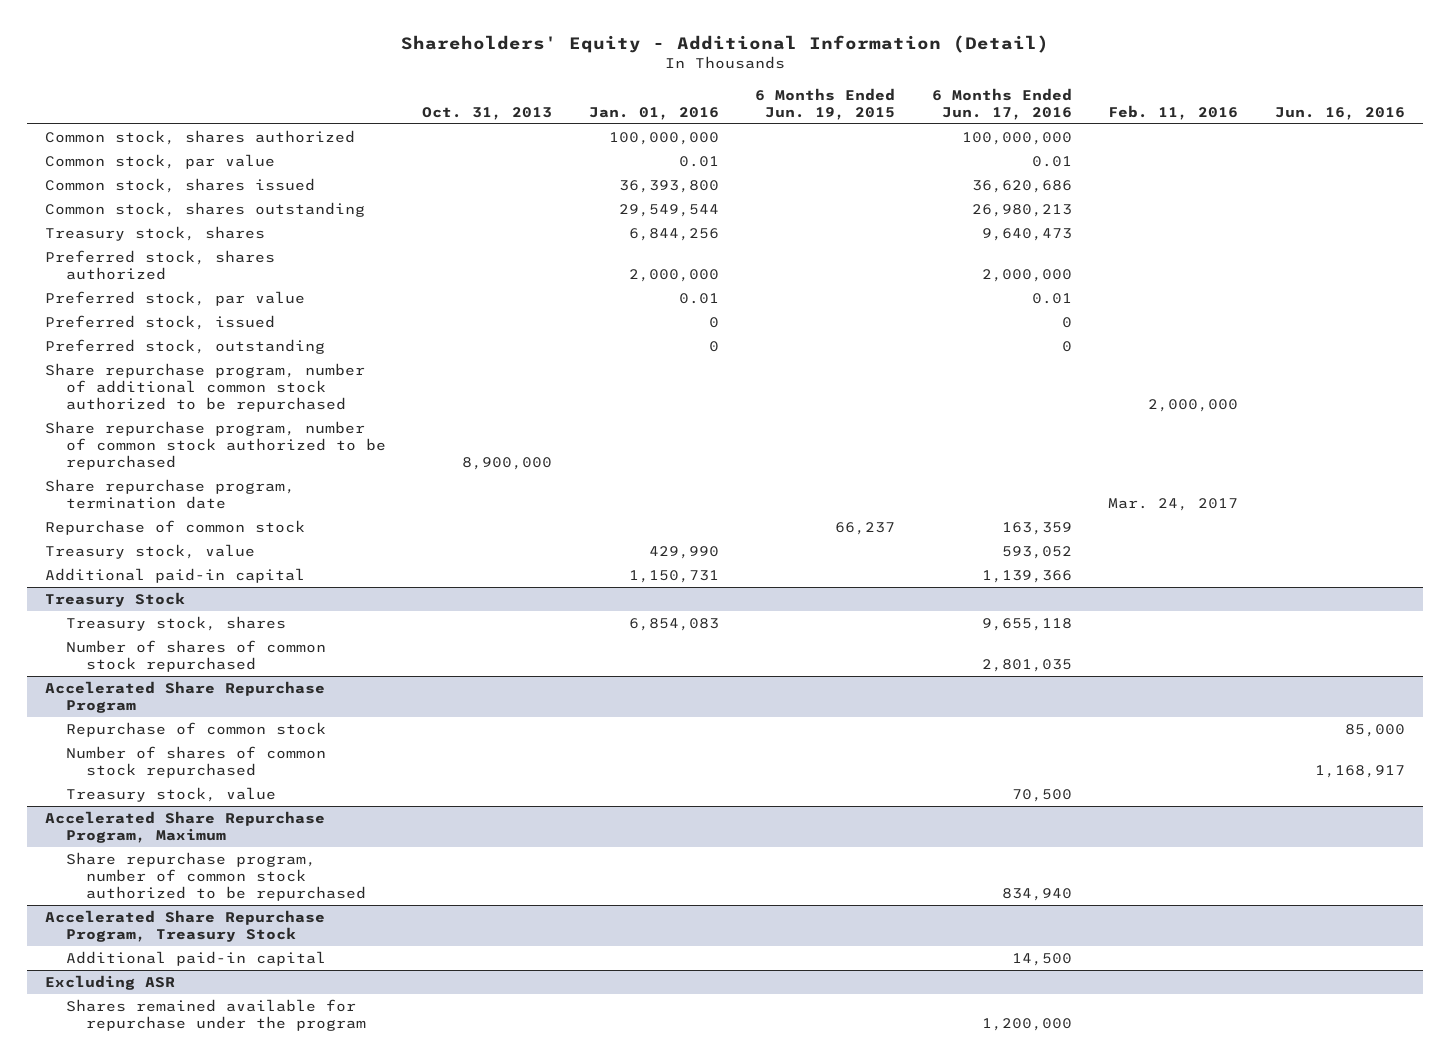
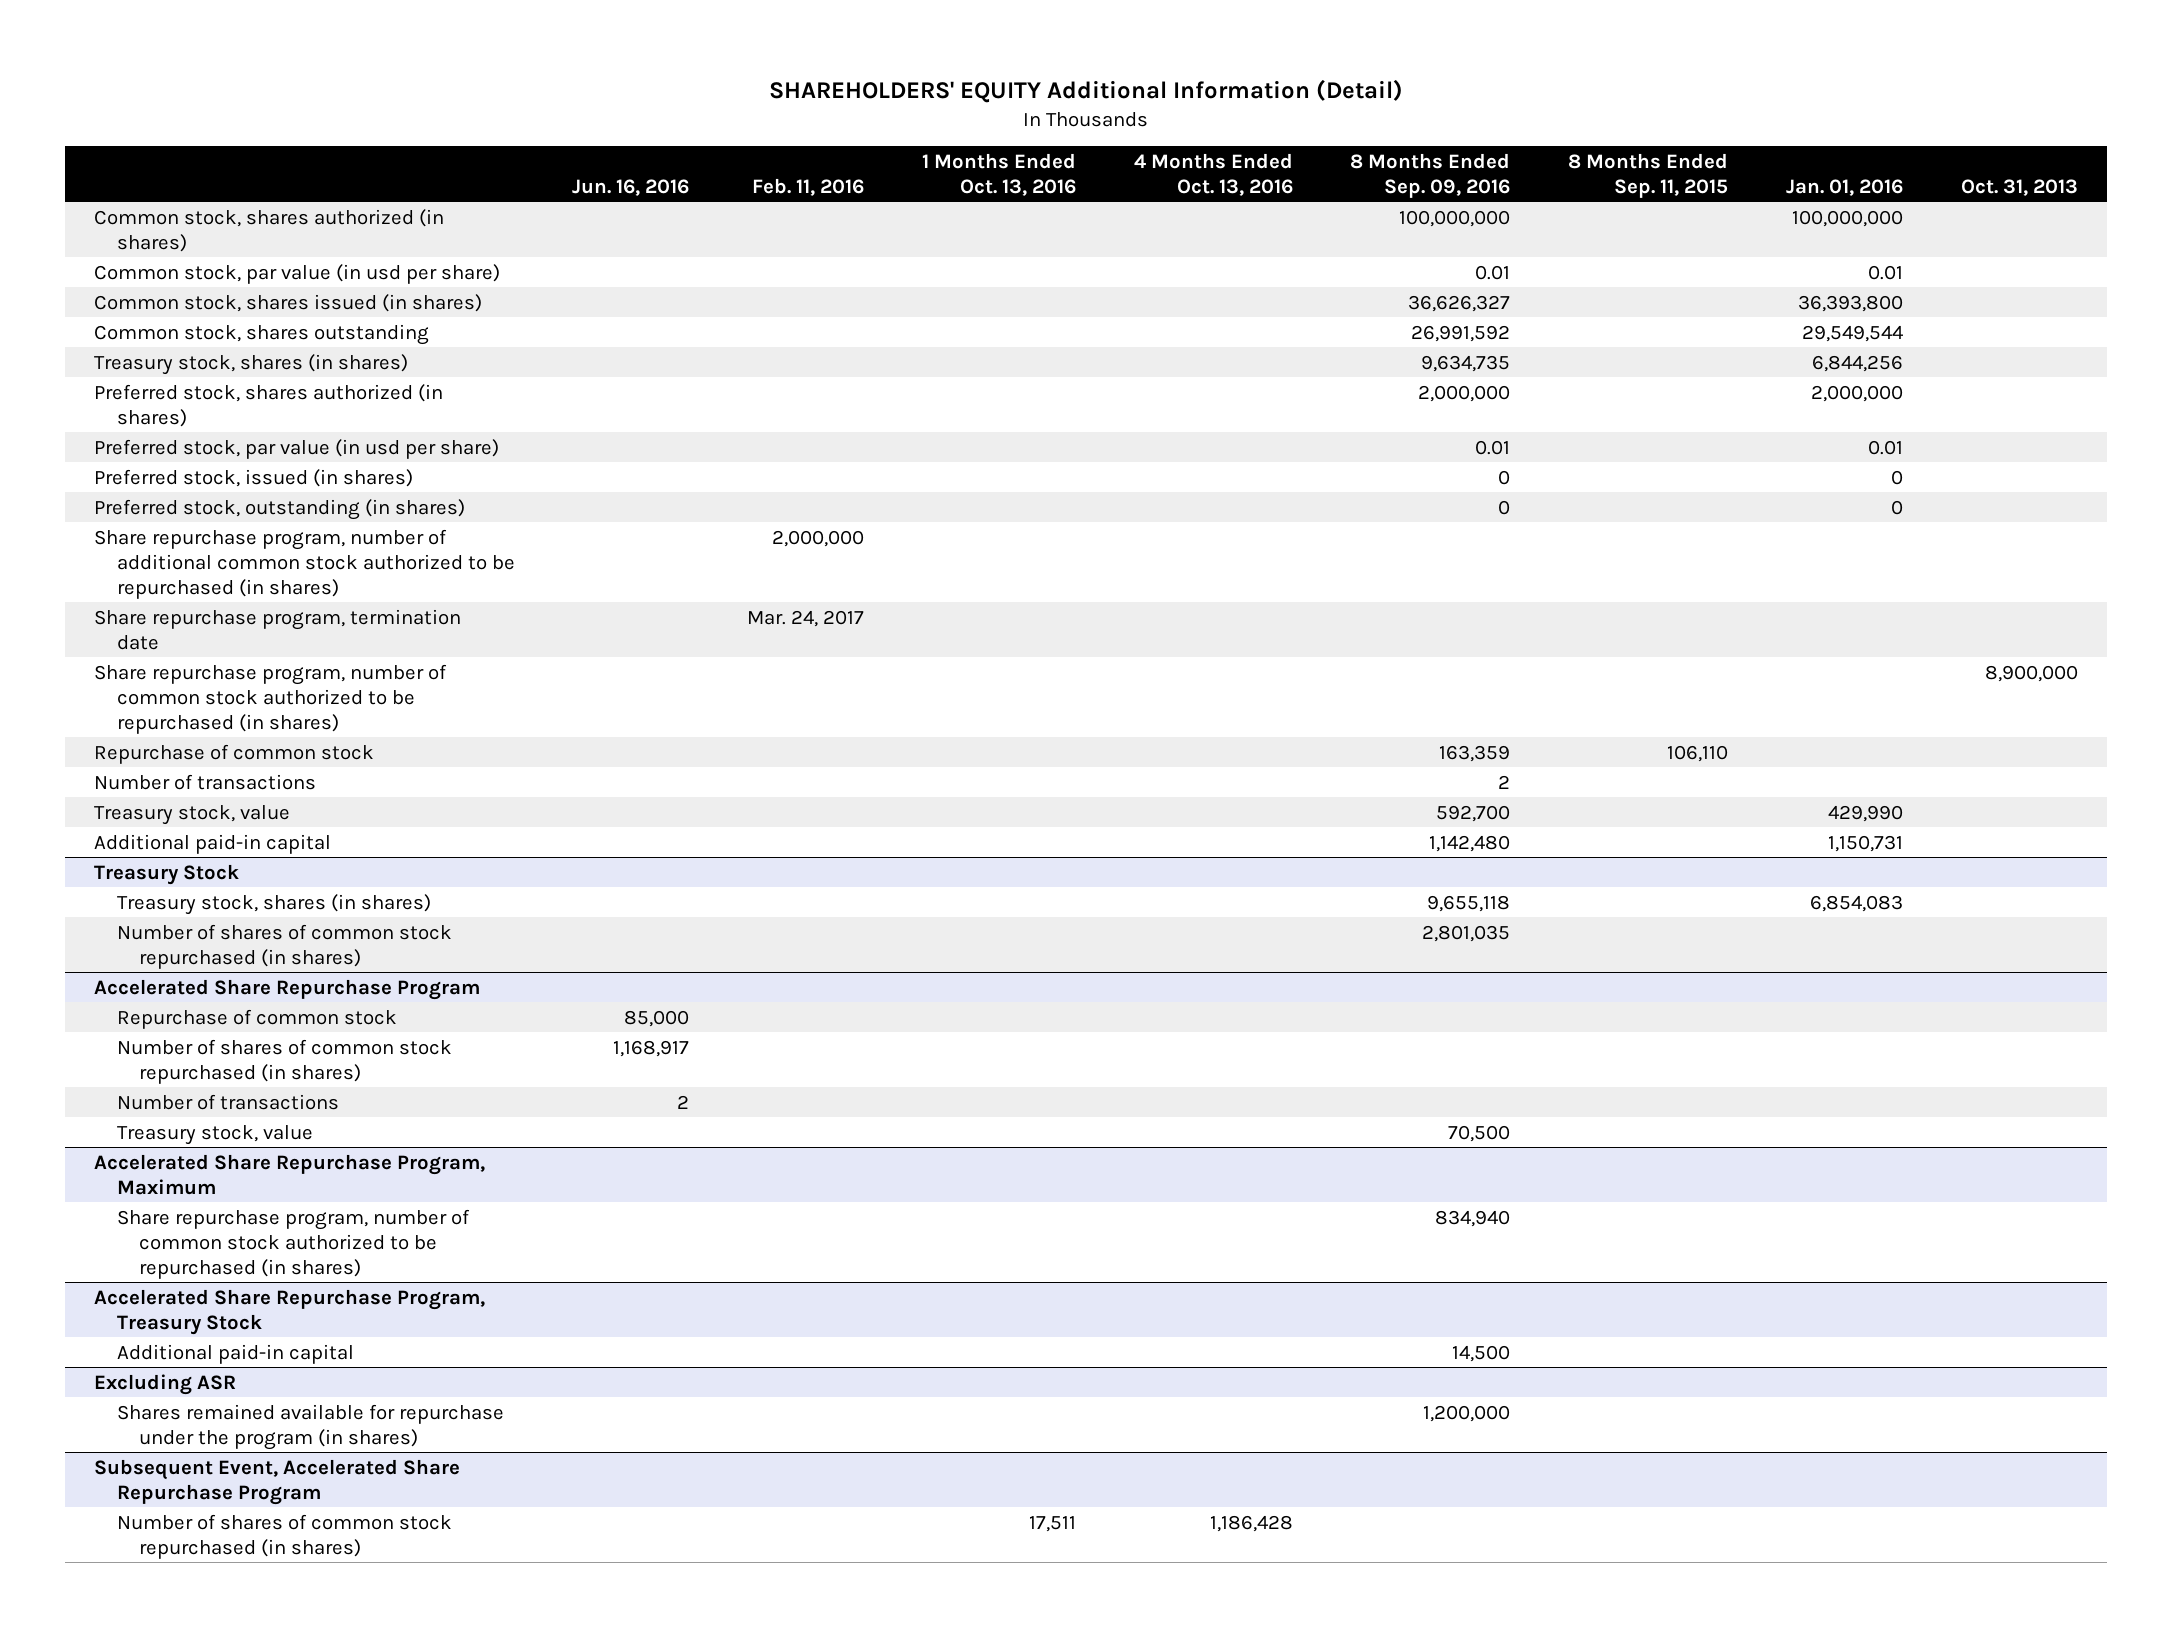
[401,35,1050,54] Shareholders' Equity - Additional Information (Detail) -> [769,78,1404,103] SHAREHOLDERS' EQUITY Additional Information (Detail)
[755,87,896,120] 6 Months Ended Jun. 19, 2015 -> none
[931,87,1072,120] 6 Months Ended Jun. 17, 2016 -> none
none -> [921,152,1076,196] 1 Months Ended Oct. 13, 2016
none -> [1133,152,1293,196] 4 Months Ended Oct. 13, 2016
none -> [1350,152,1511,198] 8 Months Ended Sep. 09, 2016
none -> [1568,152,1729,198] 8 Months Ended Sep. 11, 2015
[45,130,356,146] Common stock, shares authorized -> [94,208,445,252] Common stock, shares authorized (in shares)
[45,154,276,170] Common stock, par value -> [94,263,501,284] Common stock, par value (in usd per share)
[45,178,316,194] Common stock, shares issued -> [94,293,483,312] Common stock, shares issued (in shares)
[45,421,386,471] Share repurchase program, number of common stock authorized to be repurchased -> none
[45,226,266,242] Treasury stock, shares -> [94,353,409,375] Treasury stock, shares (in shares)
[45,250,276,281] Preferred stock, shares authorized -> [94,383,444,427] Preferred stock, shares authorized (in shares)
[45,291,306,307] Preferred stock, par value -> [94,438,500,459] Preferred stock, par value (in usd per share)
[45,315,276,331] Preferred stock, issued -> [94,468,414,487] Preferred stock, issued (in shares)
[45,339,326,355] Preferred stock, outstanding -> [94,498,466,520] Preferred stock, outstanding (in shares)
[45,363,366,413] Share repurchase program, number of additional common stock authorized to be repurchased -> [94,528,515,599] Share repurchase program, number of additional common stock authorized to be repurchased (in shares)
none -> [94,663,448,734] Share repurchase program, number of common stock authorized to be repurchased (in shares)
none -> [94,773,317,790] Number of transactions
[65,616,286,632] Treasury stock, shares -> [116,893,431,915] Treasury stock, shares (in shares)
[65,640,326,673] Number of shares of common stock repurchased -> [116,923,452,969] Number of shares of common stock repurchased (in shares)
[65,746,326,779] Number of shares of common stock repurchased -> [116,1038,452,1084] Number of shares of common stock repurchased (in shares)
none -> [116,1093,339,1110] Number of transactions
[65,852,367,902] Share repurchase program, number of common stock authorized to be repurchased -> [116,1208,470,1279] Share repurchase program, number of common stock authorized to be repurchased (in shares)
[65,999,367,1032] Shares remained available for repurchase under the program -> [116,1403,504,1450] Shares remained available for repurchase under the program (in shares)
none -> [94,1458,461,1505] Subsequent Event, Accelerated Share Repurchase Program
none -> [116,1513,452,1559] Number of shares of common stock repurchased (in shares)

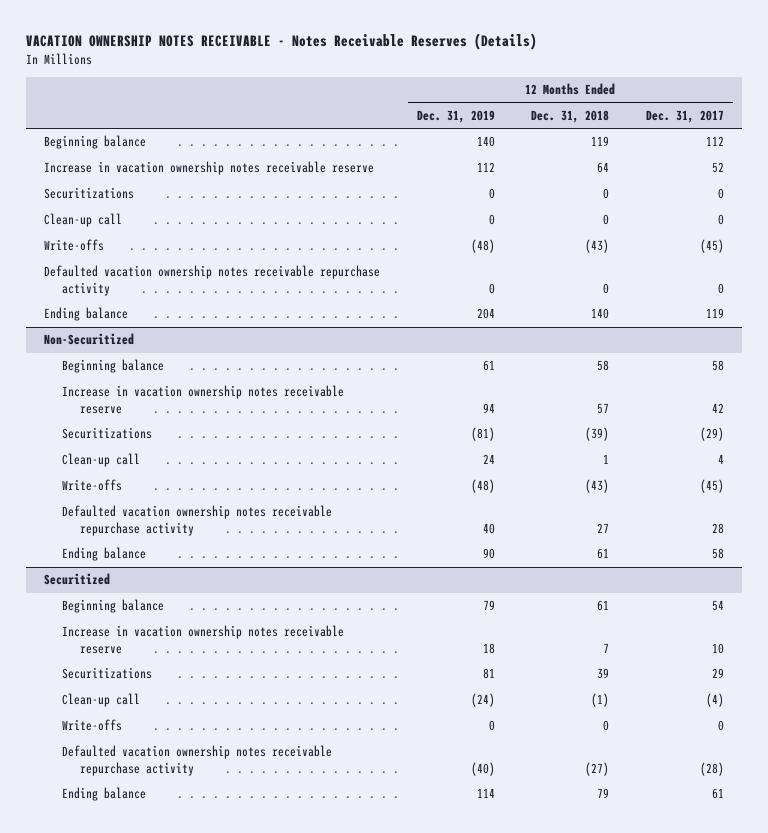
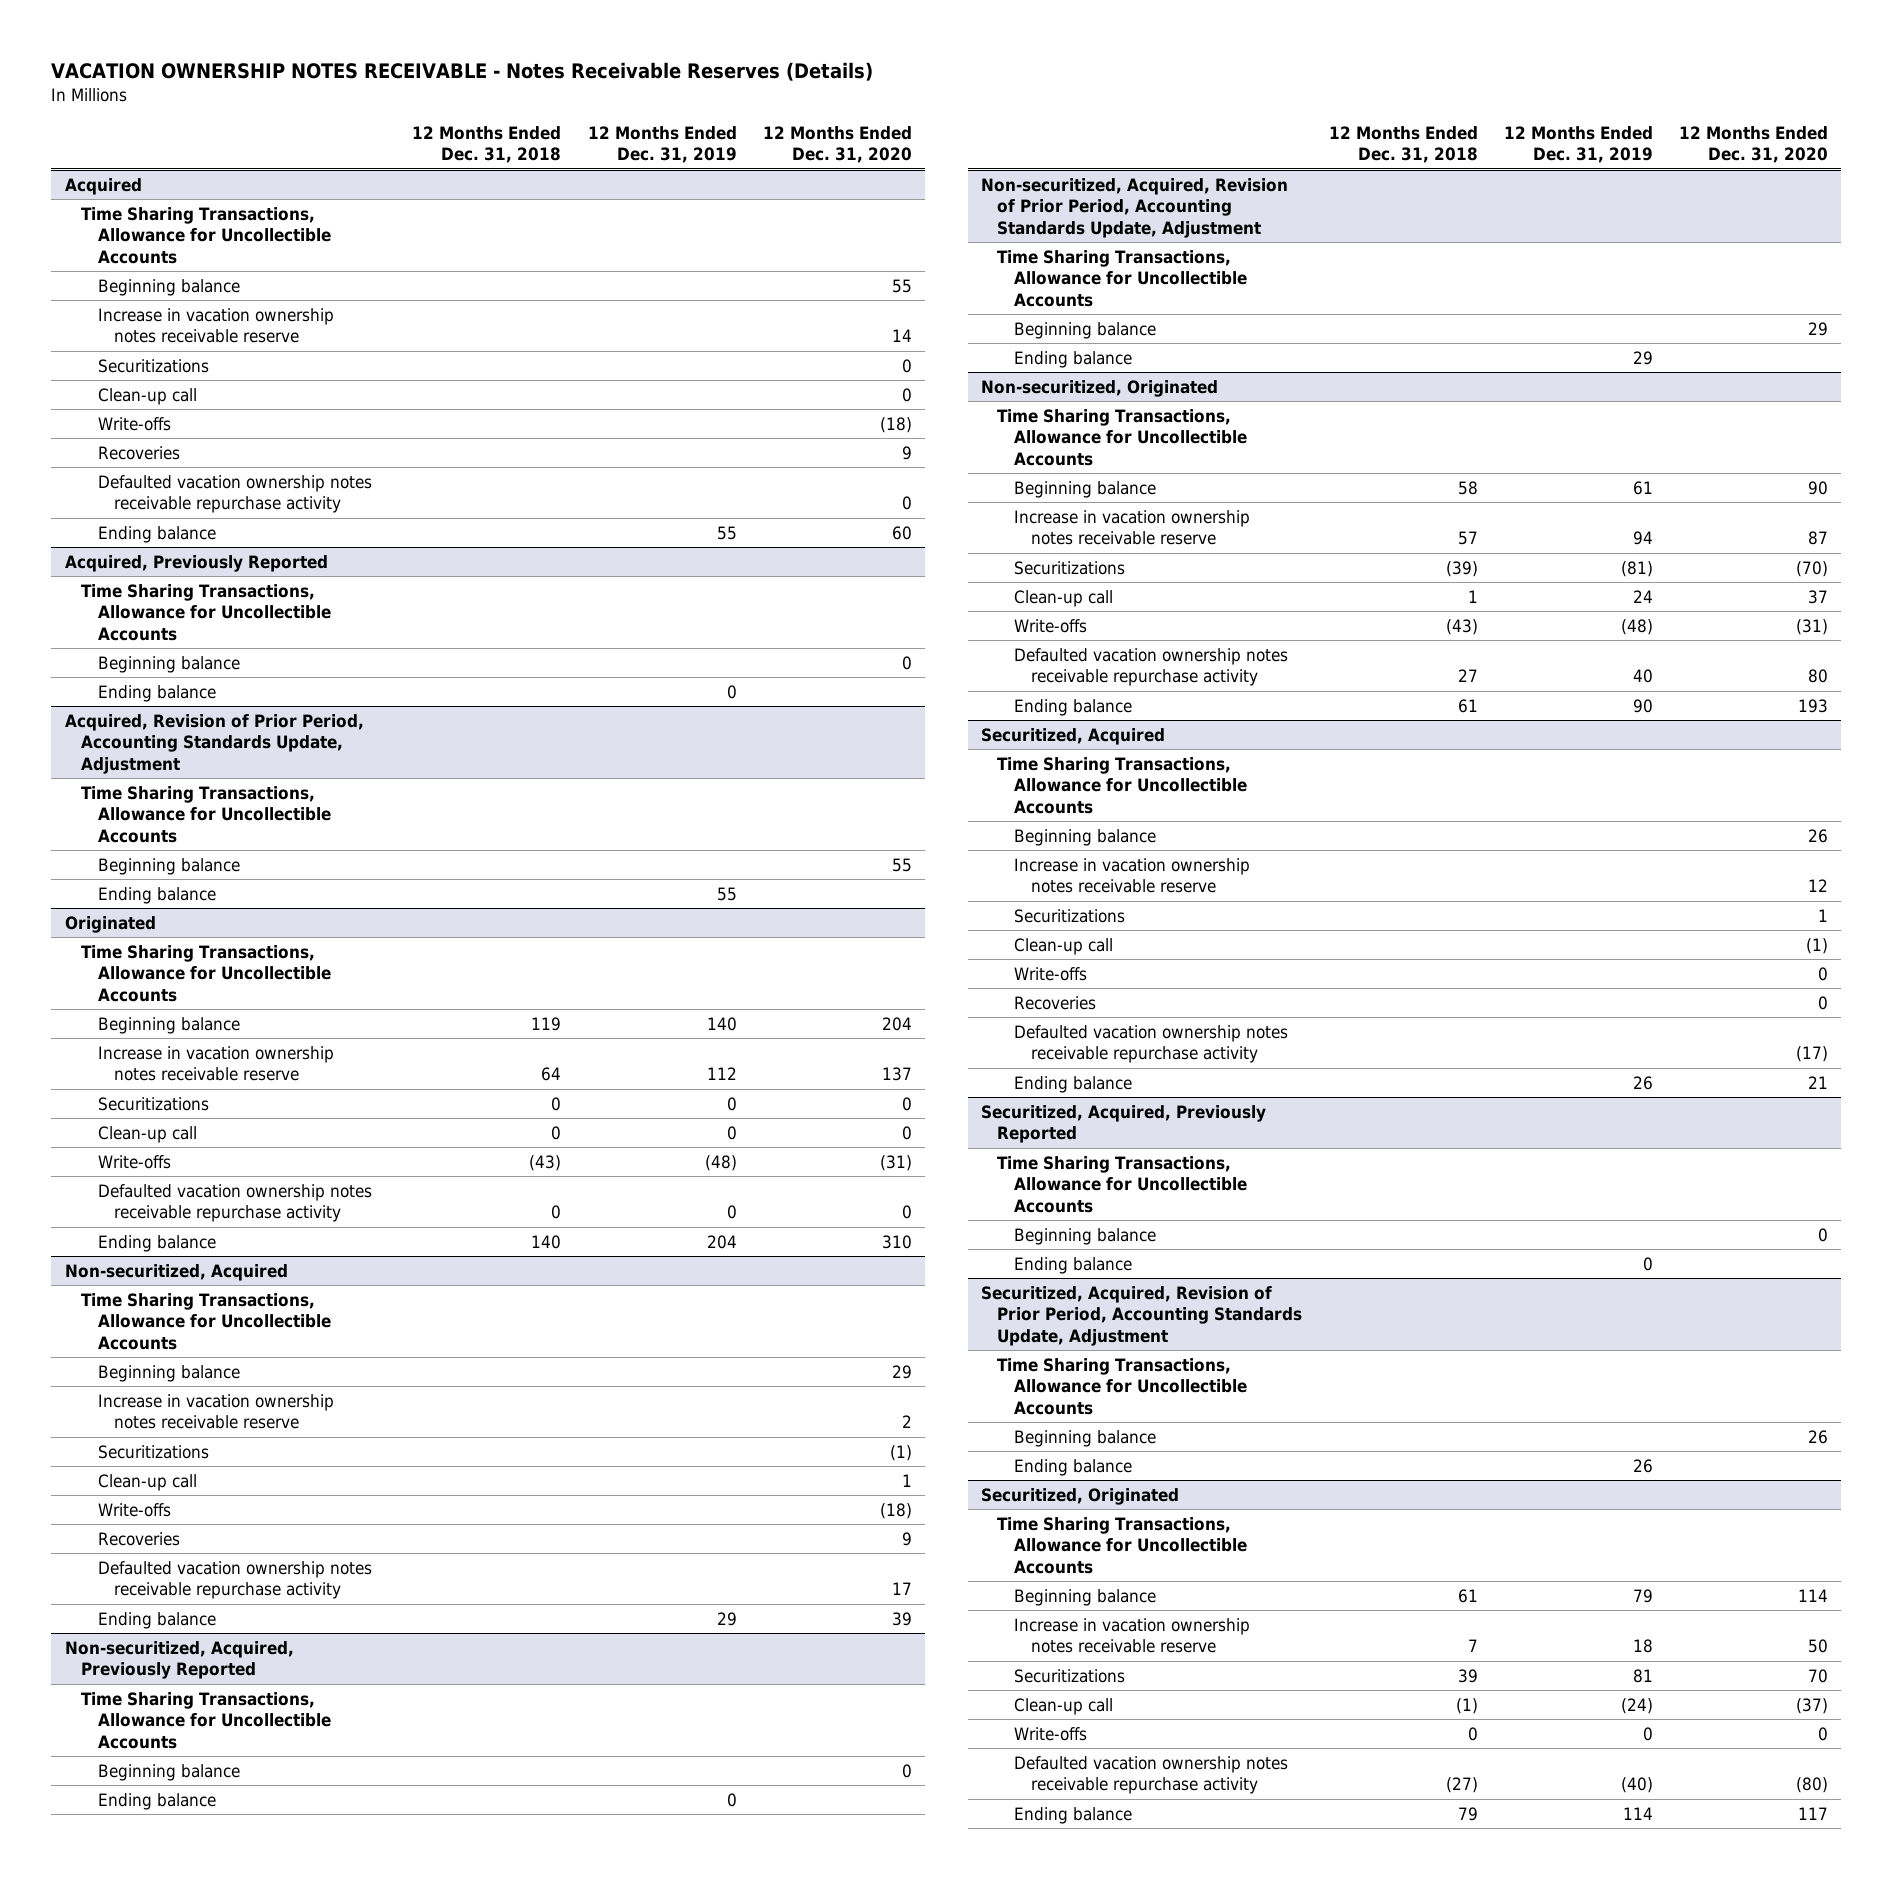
[646,109,725,123] Dec. 31, 2017 -> none
none -> [762,125,912,164] 12 Months Ended Dec. 31, 2020
none -> [64,177,142,195] Acquired
none -> [81,206,331,265] Time Sharing Transactions, Allowance for Uncollectible Accounts
none -> [97,278,240,296] Beginning balance
none -> [97,307,334,344] Increase in vacation ownership notes receivable reserve
none -> [97,358,209,373] Securitizations
none -> [97,387,197,405] Clean-up call
none -> [97,416,171,431] Write-offs
none -> [97,445,180,460] Recoveries
none -> [97,474,372,514] Defaulted vacation ownership notes receivable repurchase activity
none -> [97,525,216,543] Ending balance
none -> [64,554,328,572] Acquired, Previously Reported
none -> [81,583,331,642] Time Sharing Transactions, Allowance for Uncollectible Accounts
none -> [97,655,240,673] Beginning balance
none -> [97,684,216,702] Ending balance
none -> [64,713,364,775] Acquired, Revision of Prior Period, Accounting Standards Update, Adjustment
none -> [81,785,331,844] Time Sharing Transactions, Allowance for Uncollectible Accounts
none -> [97,857,240,875] Beginning balance
none -> [97,886,216,904] Ending balance
none -> [64,915,156,933] Originated
none -> [81,944,331,1003] Time Sharing Transactions, Allowance for Uncollectible Accounts
none -> [64,1263,288,1281] Non-securitized, Acquired
none -> [81,1292,331,1351] Time Sharing Transactions, Allowance for Uncollectible Accounts
none -> [97,1364,240,1382] Beginning balance
none -> [97,1393,334,1430] Increase in vacation ownership notes receivable reserve
none -> [97,1444,209,1459] Securitizations
none -> [97,1473,197,1491] Clean-up call
none -> [97,1502,171,1517] Write-offs
none -> [97,1531,180,1546] Recoveries
none -> [97,1560,372,1600] Defaulted vacation ownership notes receivable repurchase activity
none -> [97,1611,216,1629] Ending balance
none -> [64,1640,294,1680] Non-securitized, Acquired, Previously Reported
none -> [81,1691,331,1750] Time Sharing Transactions, Allowance for Uncollectible Accounts
none -> [97,1763,240,1781] Beginning balance
none -> [97,1792,216,1810] Ending balance
none -> [980,177,1288,239] Non-securitized, Acquired, Revision of Prior Period, Accounting Standards Update, Adjustment
none -> [997,249,1247,308] Time Sharing Transactions, Allowance for Uncollectible Accounts
none -> [1013,321,1156,339] Beginning balance
none -> [1013,350,1132,368] Ending balance
[44,333,135,346] Non-Securitized -> [980,379,1218,397] Non-securitized, Originated
none -> [997,408,1247,467] Time Sharing Transactions, Allowance for Uncollectible Accounts
none -> [980,727,1165,745] Securitized, Acquired
none -> [997,756,1247,815] Time Sharing Transactions, Allowance for Uncollectible Accounts
none -> [1013,828,1156,846] Beginning balance
none -> [1013,857,1250,894] Increase in vacation ownership notes receivable reserve
none -> [1013,908,1125,923] Securitizations
none -> [1013,937,1113,955] Clean-up call
none -> [1013,966,1087,981] Write-offs
none -> [1013,995,1096,1010] Recoveries
none -> [1013,1024,1288,1064] Defaulted vacation ownership notes receivable repurchase activity
none -> [1013,1075,1132,1093] Ending balance
none -> [980,1104,1266,1144] Securitized, Acquired, Previously Reported
none -> [997,1155,1247,1214] Time Sharing Transactions, Allowance for Uncollectible Accounts
none -> [1013,1227,1156,1245] Beginning balance
none -> [1013,1256,1132,1274] Ending balance
none -> [980,1285,1303,1347] Securitized, Acquired, Revision of Prior Period, Accounting Standards Update, Adjustment
none -> [997,1357,1247,1416] Time Sharing Transactions, Allowance for Uncollectible Accounts
none -> [1013,1429,1156,1447] Beginning balance
none -> [1013,1458,1132,1476] Ending balance
[44,573,111,586] Securitized -> [980,1487,1179,1505] Securitized, Originated
none -> [997,1516,1247,1575] Time Sharing Transactions, Allowance for Uncollectible Accounts

